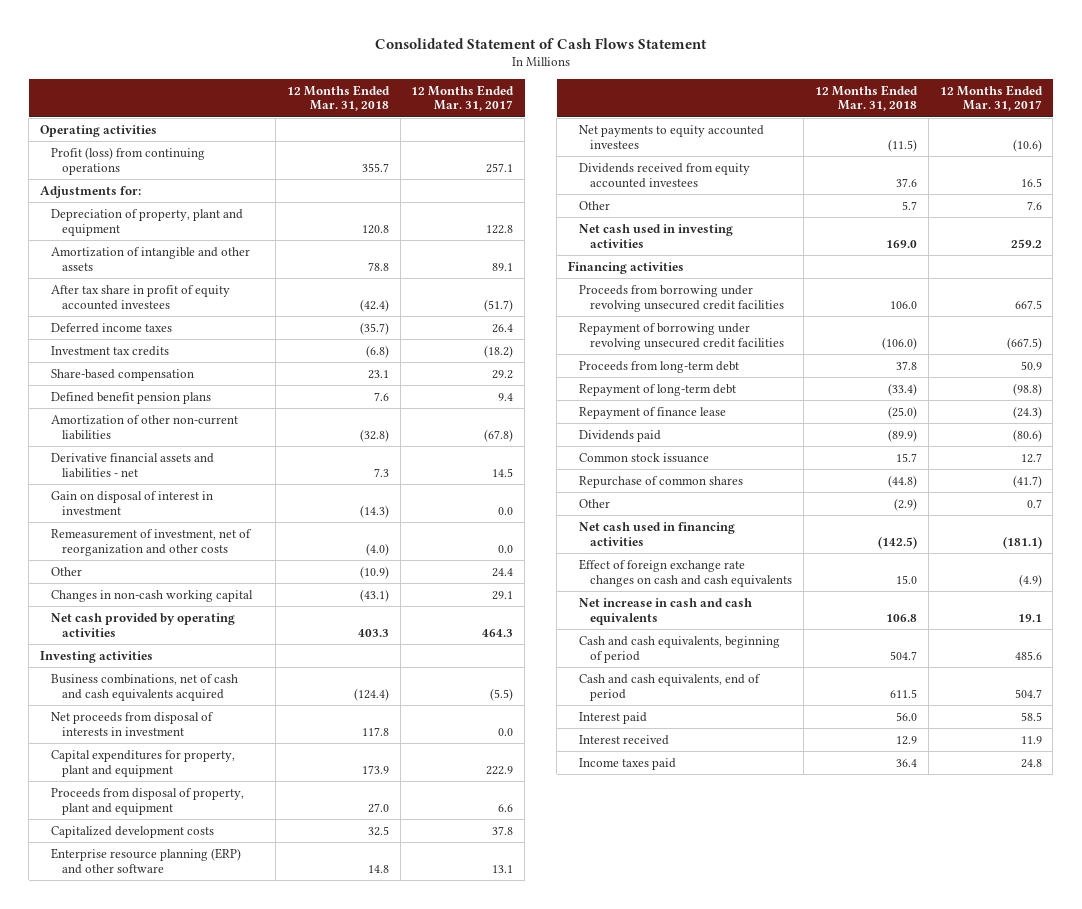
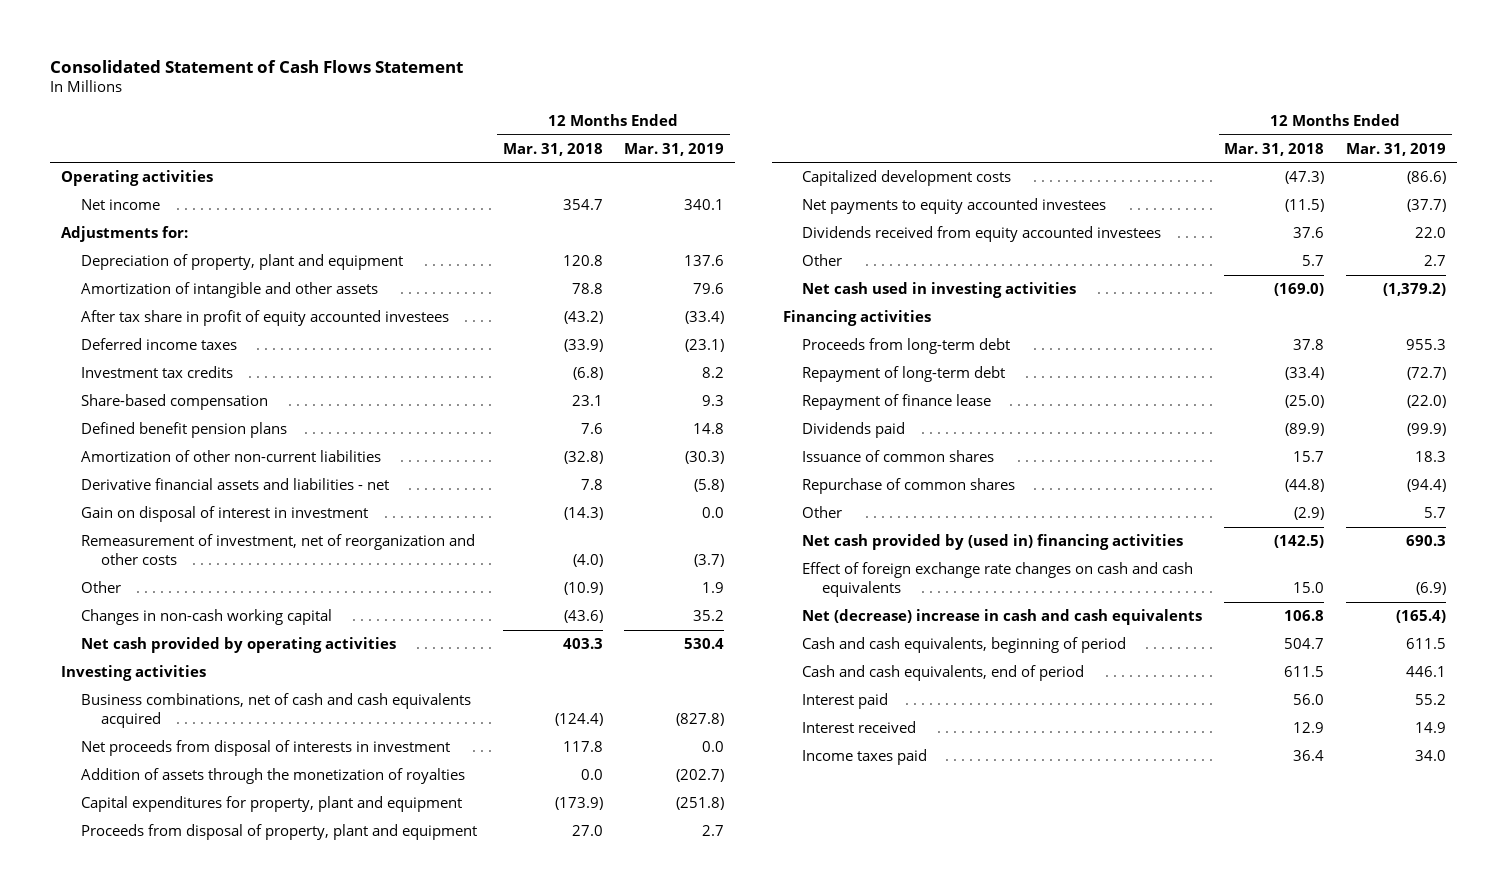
[411,84,515,112] 12 Months Ended Mar. 31, 2017 -> none
none -> [624,142,725,156] Mar. 31, 2019
[51,146,206,175] Profit (loss) from continuing operations -> none
none -> [80,199,160,211] Net income
[359,298,389,312] (42.4) -> [563,311,603,325] (43.2)
[359,321,389,335] (35.7) -> [563,339,603,353] (33.9)
[373,467,389,477] 7.3 -> [580,479,603,491] 7.8
[359,588,389,602] (43.1) -> [563,610,603,624] (43.6)
none -> [80,768,465,785] Addition of assets through the monetization of royalties
[361,764,389,774] 173.9 -> [554,797,603,811] (173.9)
[51,847,242,874] Enterprise resource planning (ERP) and other software -> none
[367,825,389,836] 32.5 -> [1285,171,1325,185] (47.3)
[885,239,917,248] 169.0 -> [1274,283,1325,297] (169.0)
[579,284,785,312] Proceeds from borrowing under revolving unsecured credit facilities -> none
[579,322,785,350] Repayment of borrowing under revolving unsecured credit facilities -> none
[579,452,710,463] Common stock issuance -> [802,450,995,463] Issuance of common shares
[579,521,736,546] Net cash used in financing activities -> [802,534,1184,551] Net cash provided by (used in) financing activities
[579,597,753,625] Net increase in cash and cash equivalents -> [802,609,1203,626] Net (decrease) increase in cash and cash equivalents

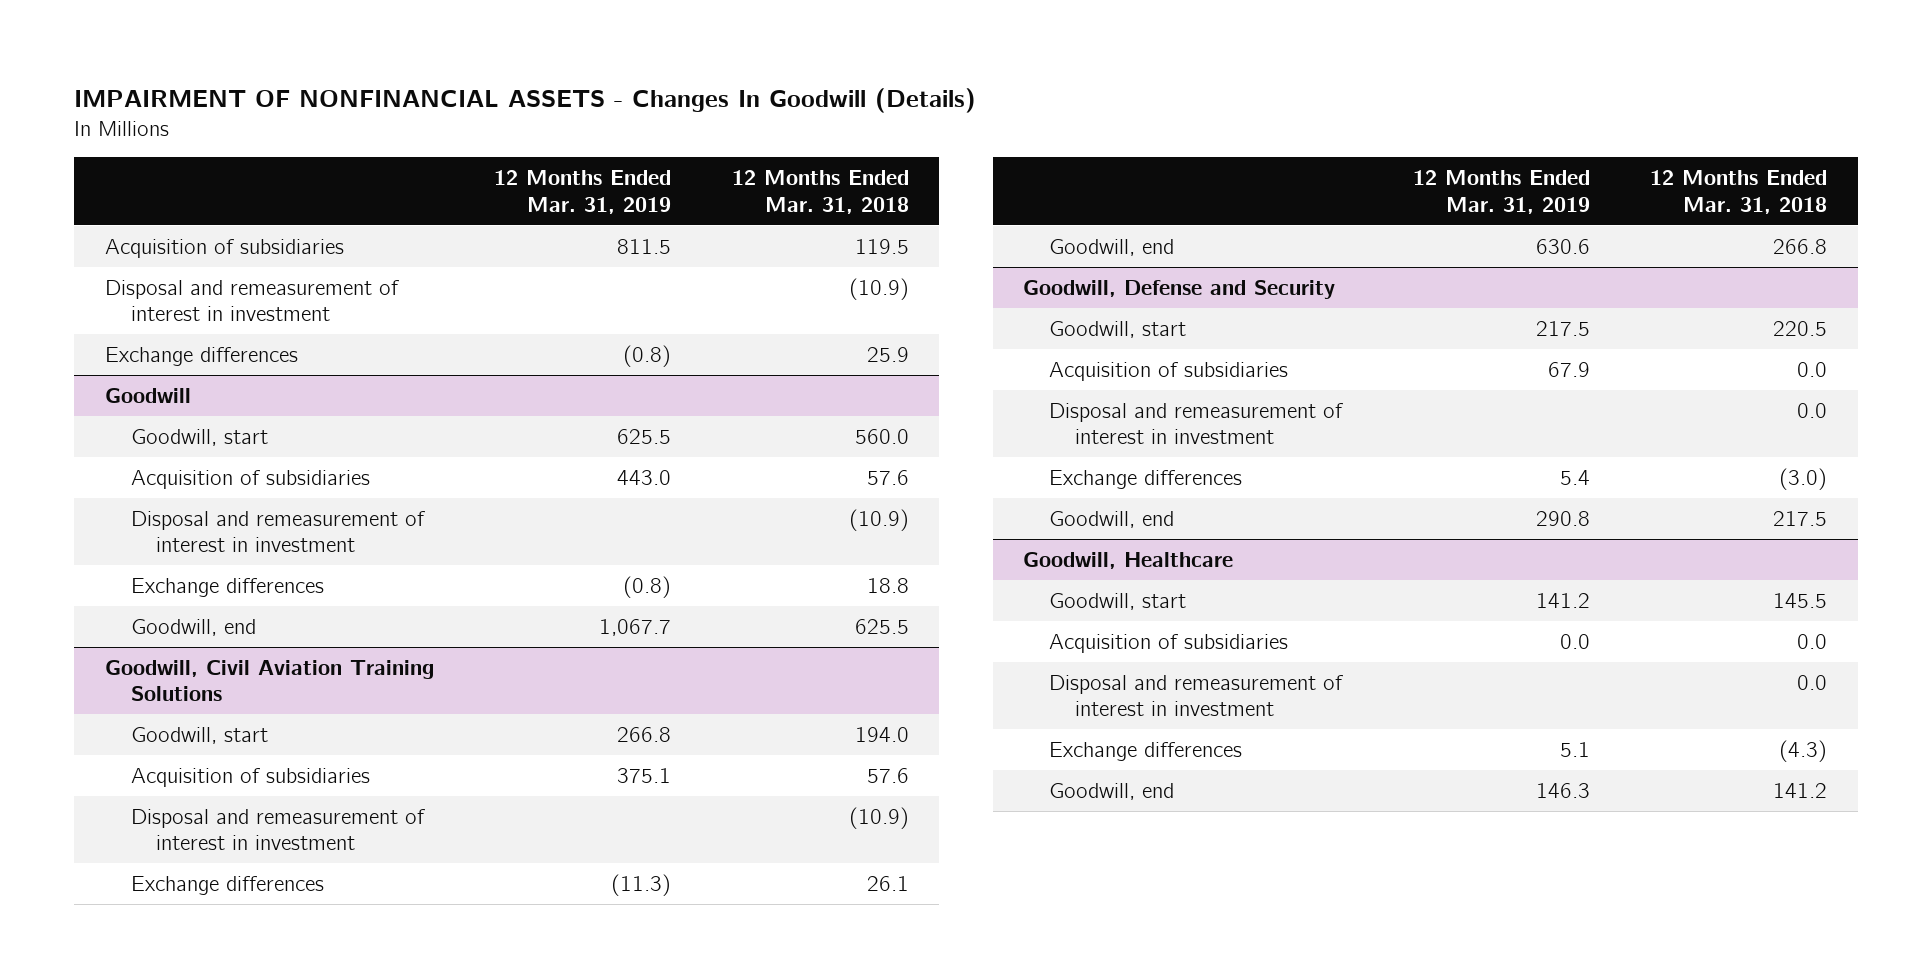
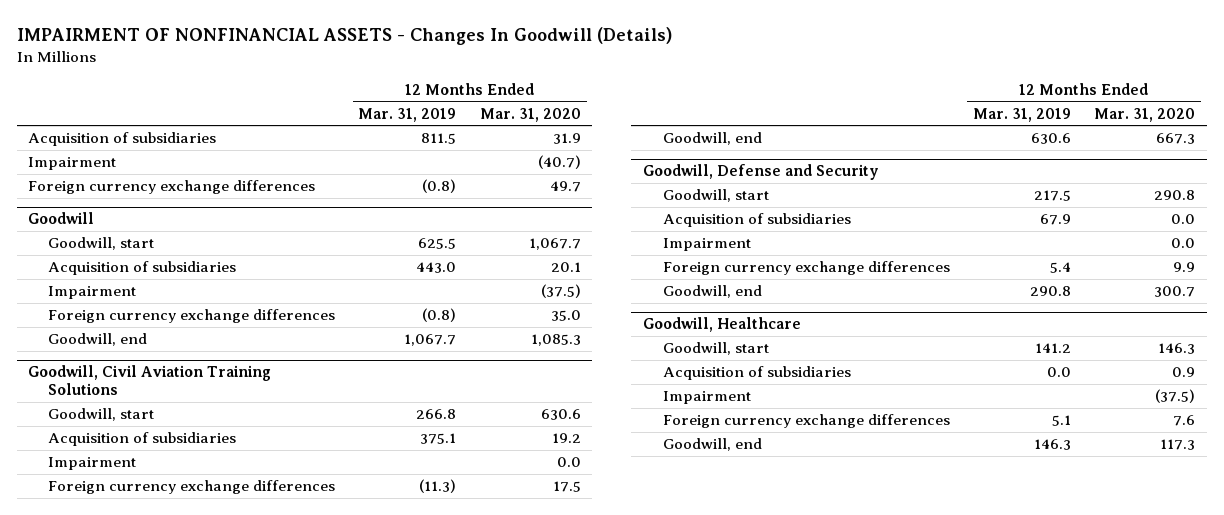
[732,169,910,214] 12 Months Ended Mar. 31, 2018 -> none
none -> [479,107,581,122] Mar. 31, 2020
[104,279,399,322] Disposal and remeasurement of interest in investment -> none
none -> [28,157,117,171] Impairment
[104,346,298,366] Exchange differences -> [28,180,316,195] Foreign currency exchange differences
[130,510,425,553] Disposal and remeasurement of interest in investment -> none
none -> [48,286,137,300] Impairment
[130,577,324,597] Exchange differences -> [48,309,336,324] Foreign currency exchange differences
[130,808,425,851] Disposal and remeasurement of interest in investment -> none
none -> [48,457,137,471] Impairment
[130,875,324,895] Exchange differences -> [48,480,336,495] Foreign currency exchange differences
[1048,402,1343,445] Disposal and remeasurement of interest in investment -> none
none -> [662,238,751,252] Impairment
[1048,469,1242,489] Exchange differences -> [662,261,950,276] Foreign currency exchange differences
[1048,674,1343,717] Disposal and remeasurement of interest in investment -> none
none -> [662,391,751,405] Impairment
[1048,741,1242,761] Exchange differences -> [662,414,950,429] Foreign currency exchange differences

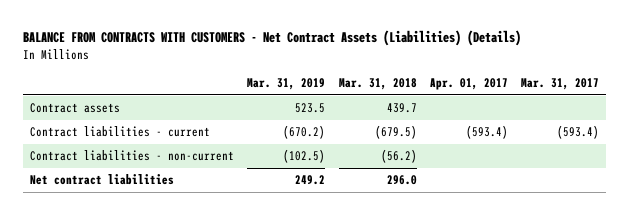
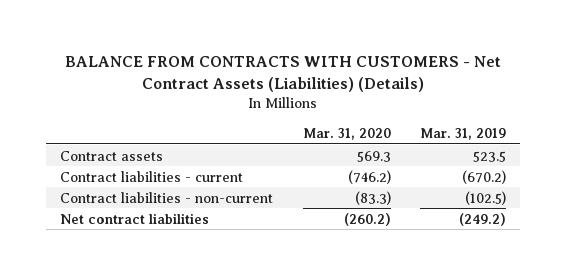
[338,78,417,91] Mar. 31, 2018 -> none
[430,78,509,91] Apr. 01, 2017 -> none
[521,78,600,91] Mar. 31, 2017 -> none
none -> [302,128,391,141] Mar. 31, 2020
[295,175,326,186] 249.2 -> [458,212,506,226] (249.2)

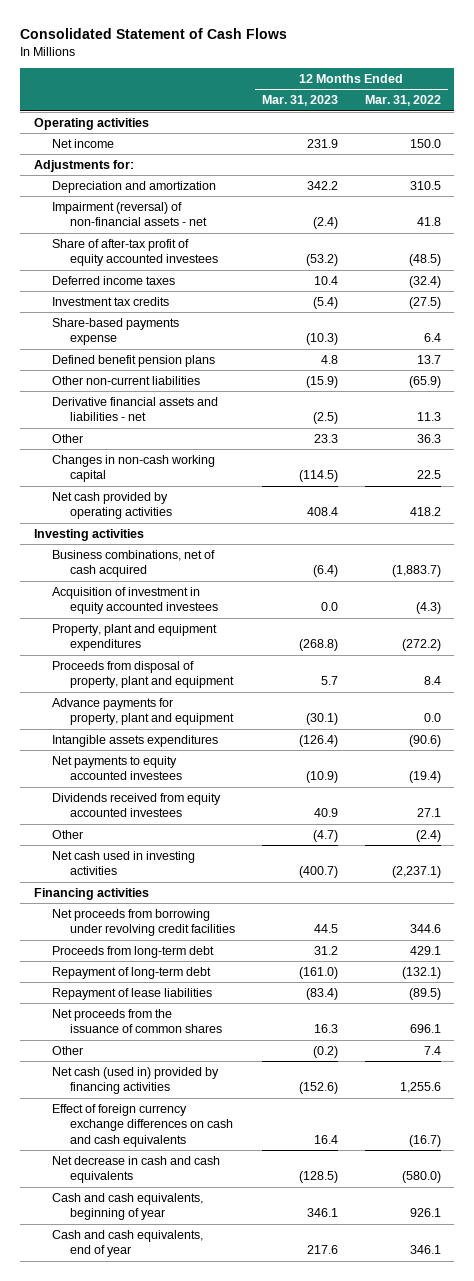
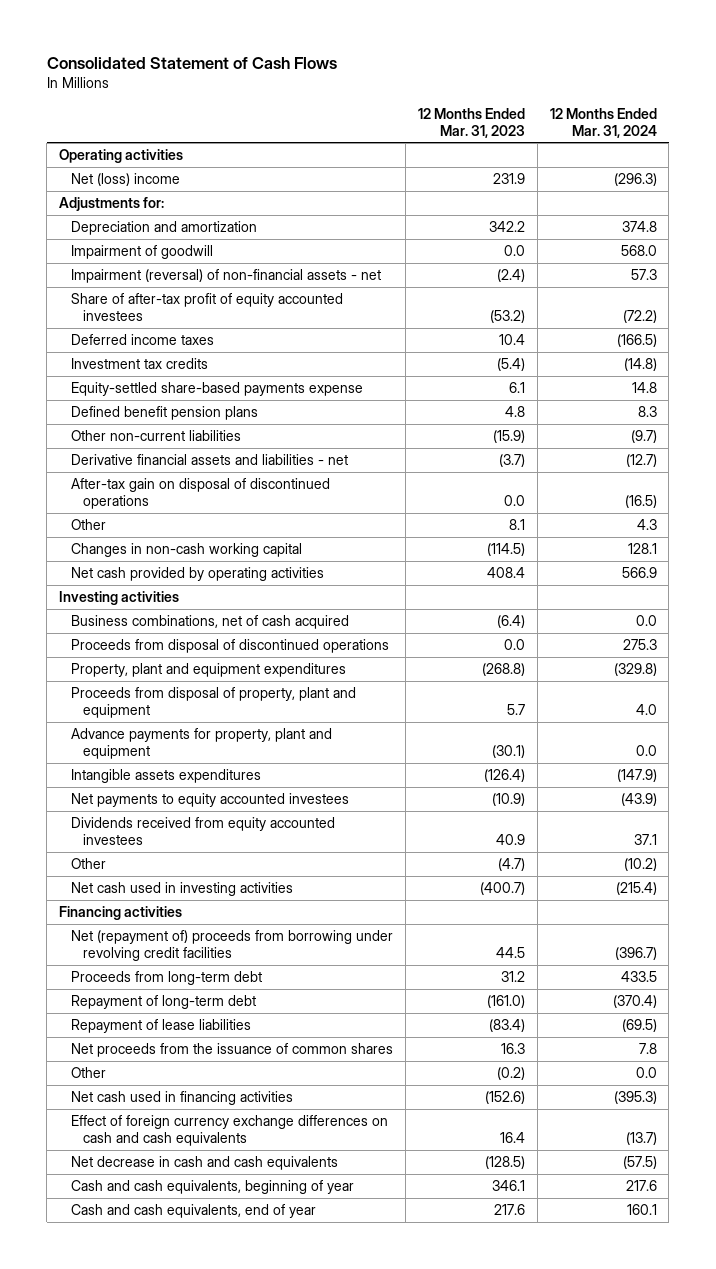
[364,95,441,107] Mar. 31, 2022 -> none
none -> [549,107,657,138] 12 Months Ended Mar. 31, 2024
[51,138,114,148] Net income -> [71,172,181,186] Net (loss) income
none -> [71,244,214,259] Impairment of goodwill
[51,317,179,346] Share-based payments expense -> [71,381,364,396] Equity-settled share-based payments expense
[306,333,339,346] (10.3) -> [508,381,525,393] 6.1
[313,412,339,425] (2.5) -> [498,453,525,467] (3.7)
none -> [71,477,331,509] After-tax gain on disposal of discontinued operations
[314,433,339,443] 23.3 -> [508,518,525,530] 8.1
[51,586,219,615] Acquisition of investment in equity accounted investees -> none
none -> [71,638,390,653] Proceeds from disposal of discontinued operations
[51,908,236,937] Net proceeds from borrowing under revolving credit facilities -> [71,929,394,961] Net (repayment of) proceeds from borrowing under revolving credit facilities
[51,1066,219,1095] Net cash (used in) provided by financing activities -> [71,1090,294,1105] Net cash used in financing activities

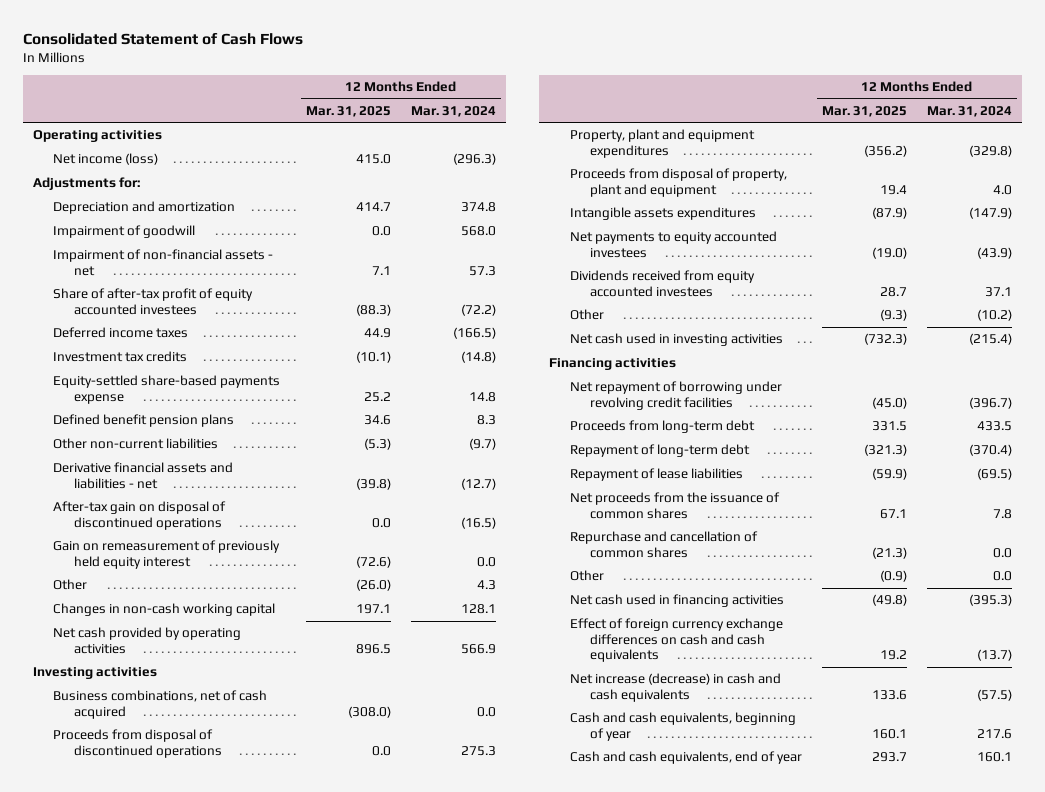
[417,107,525,138] 12 Months Ended Mar. 31, 2023 -> none
none -> [305,105,391,117] Mar. 31, 2025
[71,172,181,186] Net (loss) income -> [53,153,159,166] Net income (loss)
[71,268,382,283] Impairment (reversal) of non-financial assets - net -> [53,249,274,276] Impairment of non-financial assets - net
none -> [53,540,281,569] Gain on remeasurement of previously held equity interest
[71,727,333,759] Advance payments for property, plant and equipment -> none
[71,929,394,961] Net (repayment of) proceeds from borrowing under revolving credit facilities -> [569,381,782,410] Net repayment of borrowing under revolving credit facilities
none -> [569,531,758,558] Repurchase and cancellation of common shares
[71,1155,339,1170] Net decrease in cash and cash equivalents -> [569,673,781,702] Net increase (decrease) in cash and cash equivalents

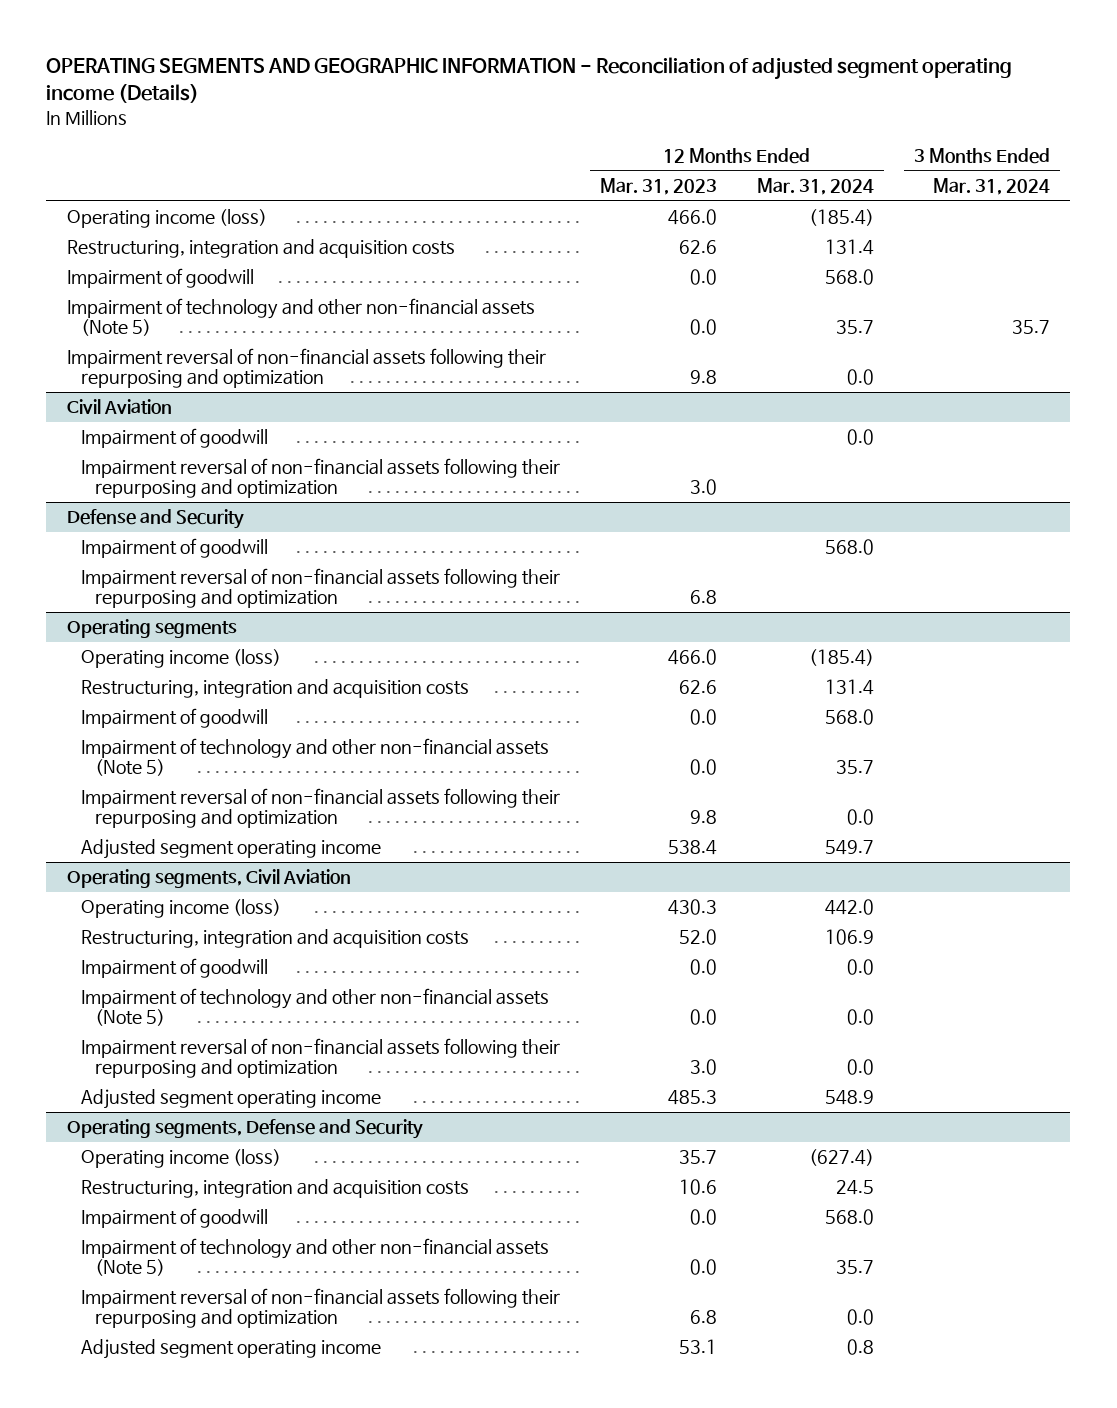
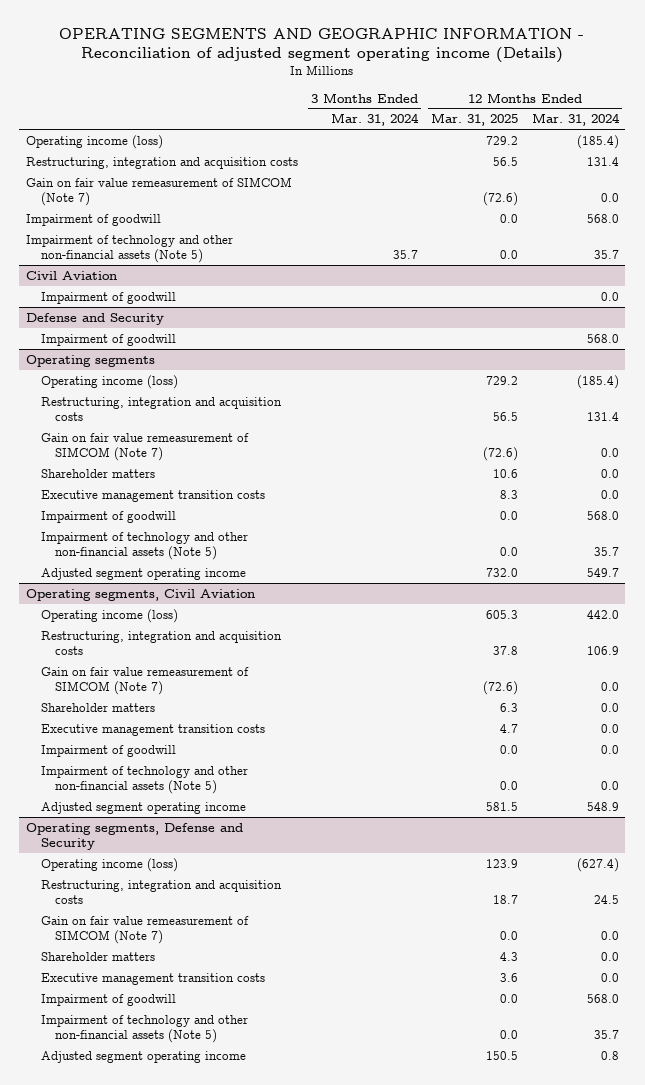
[599,177,717,195] Mar. 31, 2023 -> none
none -> [431,113,519,127] Mar. 31, 2025
none -> [25,176,292,206] Gain on fair value remeasurement of SIMCOM (Note 7)
[66,348,546,389] Impairment reversal of non-financial assets following their repurposing and optimization -> none
[80,458,560,499] Impairment reversal of non-financial assets following their repurposing and optimization -> none
[80,568,560,609] Impairment reversal of non-financial assets following their repurposing and optimization -> none
none -> [40,432,249,461] Gain on fair value remeasurement of SIMCOM (Note 7)
none -> [40,468,155,478] Shareholder matters
none -> [40,489,265,502] Executive management transition costs
[80,788,560,829] Impairment reversal of non-financial assets following their repurposing and optimization -> none
none -> [40,666,249,695] Gain on fair value remeasurement of SIMCOM (Note 7)
none -> [40,702,155,712] Shareholder matters
none -> [40,723,265,736] Executive management transition costs
[80,1038,560,1079] Impairment reversal of non-financial assets following their repurposing and optimization -> none
none -> [40,915,249,944] Gain on fair value remeasurement of SIMCOM (Note 7)
none -> [40,951,155,961] Shareholder matters
none -> [40,972,265,985] Executive management transition costs
[80,1288,560,1329] Impairment reversal of non-financial assets following their repurposing and optimization -> none

